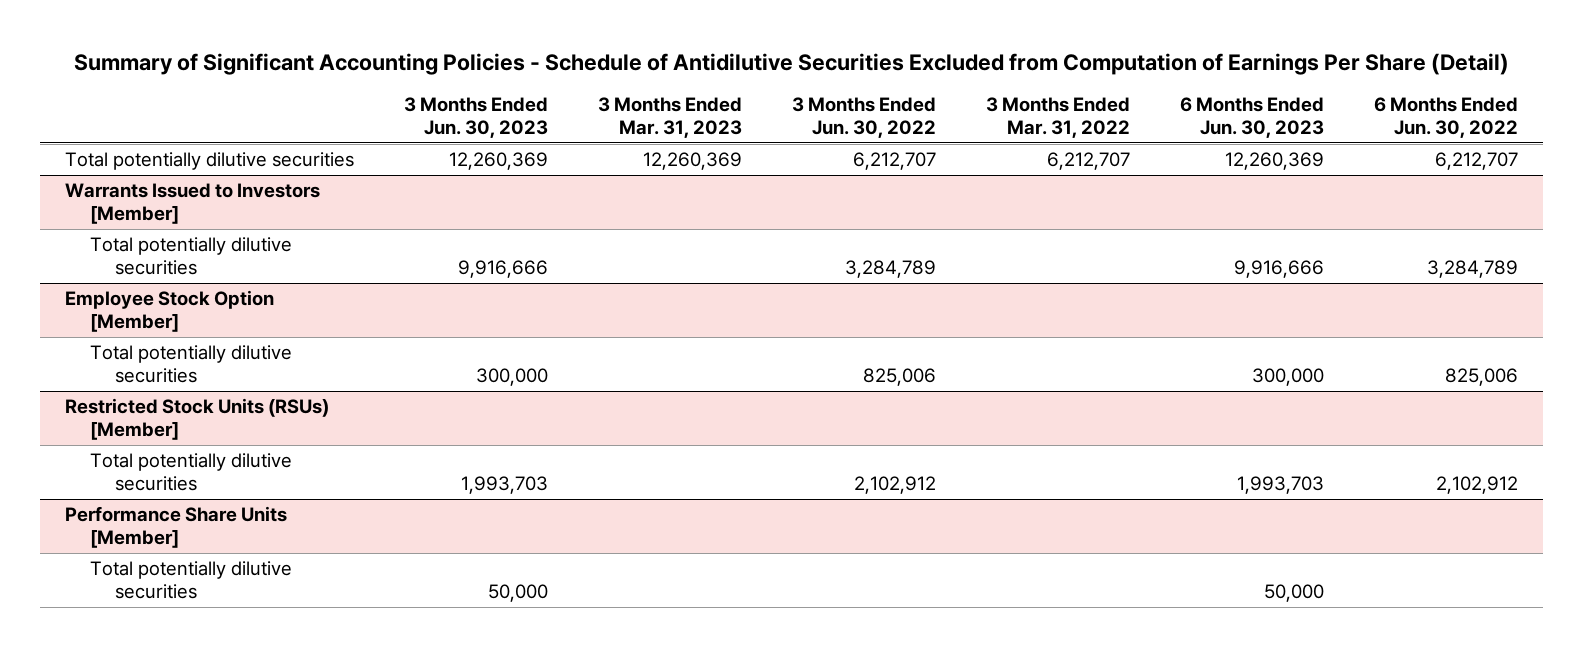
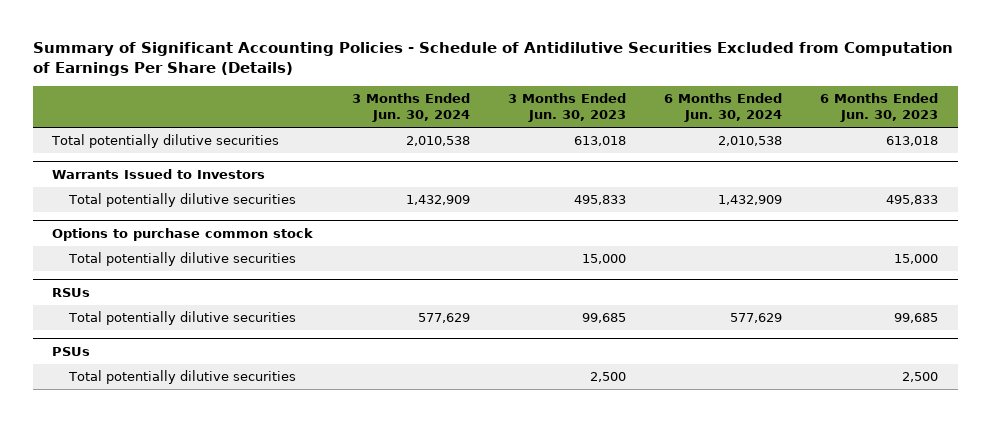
[73,53,1509,76] Summary of Significant Accounting Policies - Schedule of Antidilutive Securities Excluded from Computation of Earnings Per Share (Detail) -> [33,41,954,76] Summary of Significant Accounting Policies - Schedule of Antidilutive Securities Excluded from Computation of Earnings Per Share (Details)
[598,97,743,139] 3 Months Ended Mar. 31, 2023 -> none
[792,97,937,139] 3 Months Ended Jun. 30, 2022 -> none
[985,97,1130,139] 3 Months Ended Mar. 31, 2022 -> none
[1373,97,1518,139] 6 Months Ended Jun. 30, 2022 -> none
none -> [351,92,470,123] 3 Months Ended Jun. 30, 2024
none -> [664,92,783,123] 6 Months Ended Jun. 30, 2024
[449,152,549,171] 12,260,369 -> [573,136,626,147] 613,018
[1224,152,1324,171] 12,260,369 -> [886,136,939,147] 613,018
[65,183,321,224] Warrants Issued to Investors [Member] -> [52,168,266,179] Warrants Issued to Investors
[458,259,549,278] 9,916,666 -> [573,195,626,206] 495,833
[1233,259,1324,278] 9,916,666 -> [886,195,939,206] 495,833
[65,290,275,332] Employee Stock Option [Member] -> [52,227,314,241] Options to purchase common stock
[476,367,549,386] 300,000 -> [581,254,626,265] 15,000
[1251,367,1324,386] 300,000 -> [894,254,939,265] 15,000
[65,398,330,440] Restricted Stock Units (RSUs) [Member] -> [52,287,91,297] RSUs
[461,475,549,494] 1,993,703 -> [581,313,626,324] 99,685
[1236,475,1324,494] 1,993,703 -> [894,313,939,324] 99,685
[65,506,288,548] Performance Share Units [Member] -> [52,346,91,356] PSUs
[488,583,549,602] 50,000 -> [589,372,626,383] 2,500
[1263,583,1324,602] 50,000 -> [902,372,939,383] 2,500

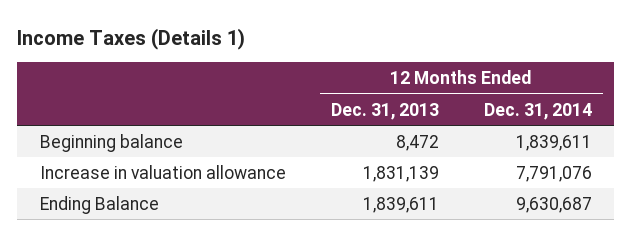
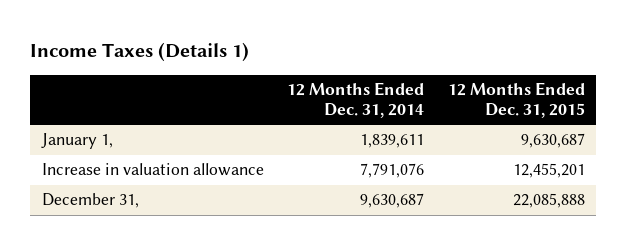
[330,102,439,120] Dec. 31, 2013 -> none
none -> [447,81,585,119] 12 Months Ended Dec. 31, 2015
[39,133,183,152] Beginning balance -> [41,133,114,150] January 1,
[39,195,159,214] Ending Balance -> [42,193,140,209] December 31,

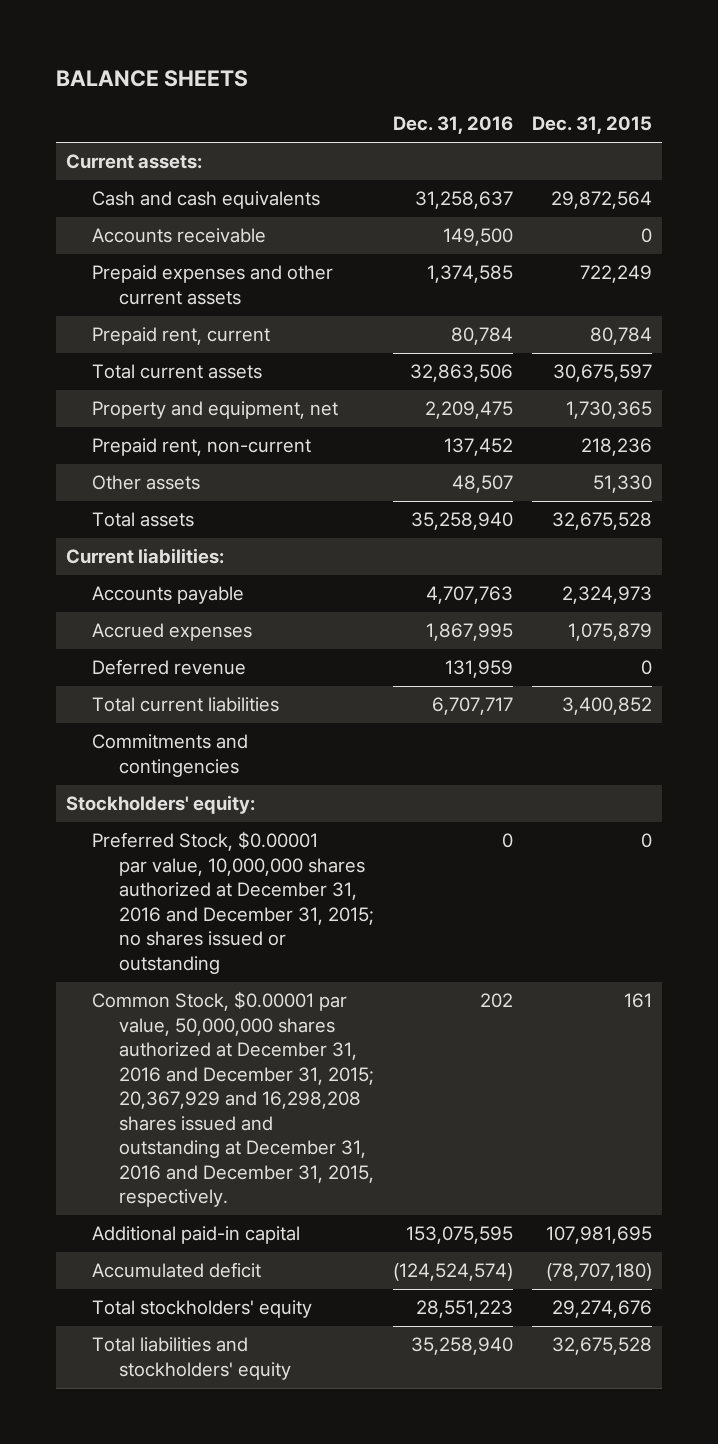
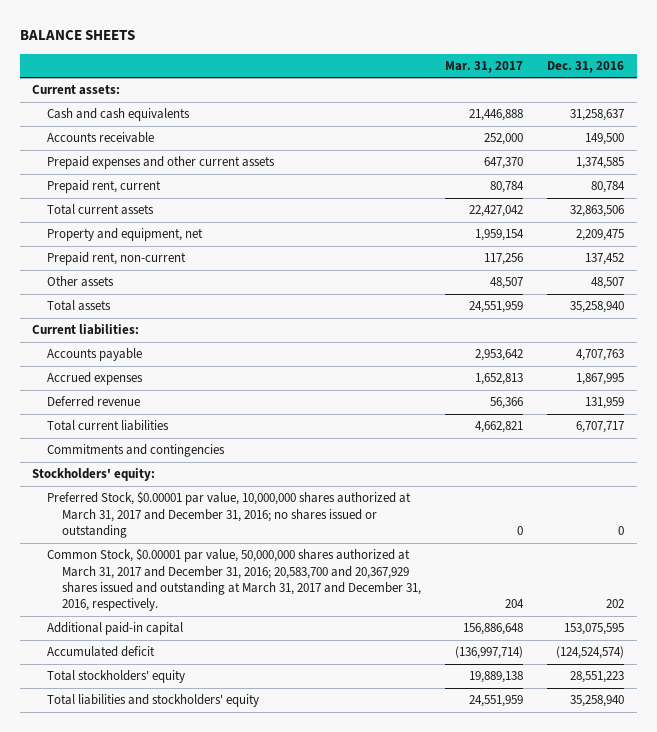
[531,116,652,135] Dec. 31, 2015 -> none
none -> [445,60,524,73] Mar. 31, 2017
[92,831,374,974] Preferred Stock, $0.00001 par value, 10,000,000 shares authorized at December 31, 2016 and December 31, 2015; no shares issued or outstanding -> [46,491,411,539] Preferred Stock, $0.00001 par value, 10,000,000 shares authorized at March 31, 2017 and December 31, 2016; no shares issued or outstanding
[92,991,374,1208] Common Stock, $0.00001 par value, 50,000,000 shares authorized at December 31, 2016 and December 31, 2015; 20,367,929 and 16,298,208 shares issued and outstanding at December 31, 2016 and December 31, 2015, respectively. -> [46,548,421,612] Common Stock, $0.00001 par value, 50,000,000 shares authorized at March 31, 2017 and December 31, 2016; 20,583,700 and 20,367,929 shares issued and outstanding at March 31, 2017 and December 31, 2016, respectively.

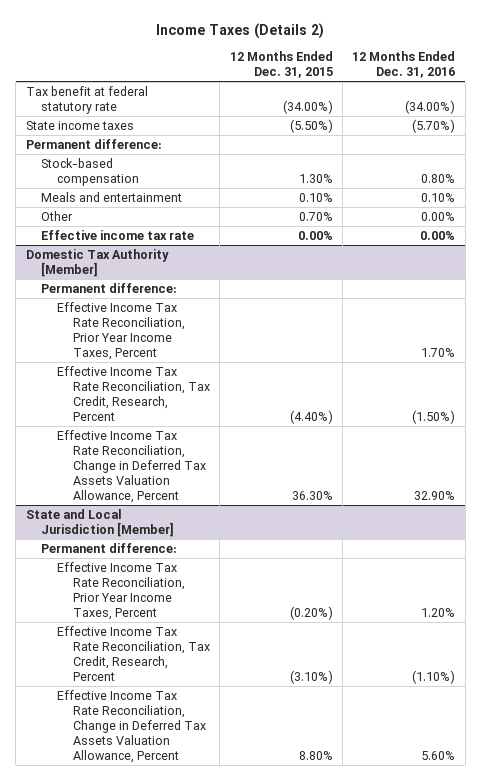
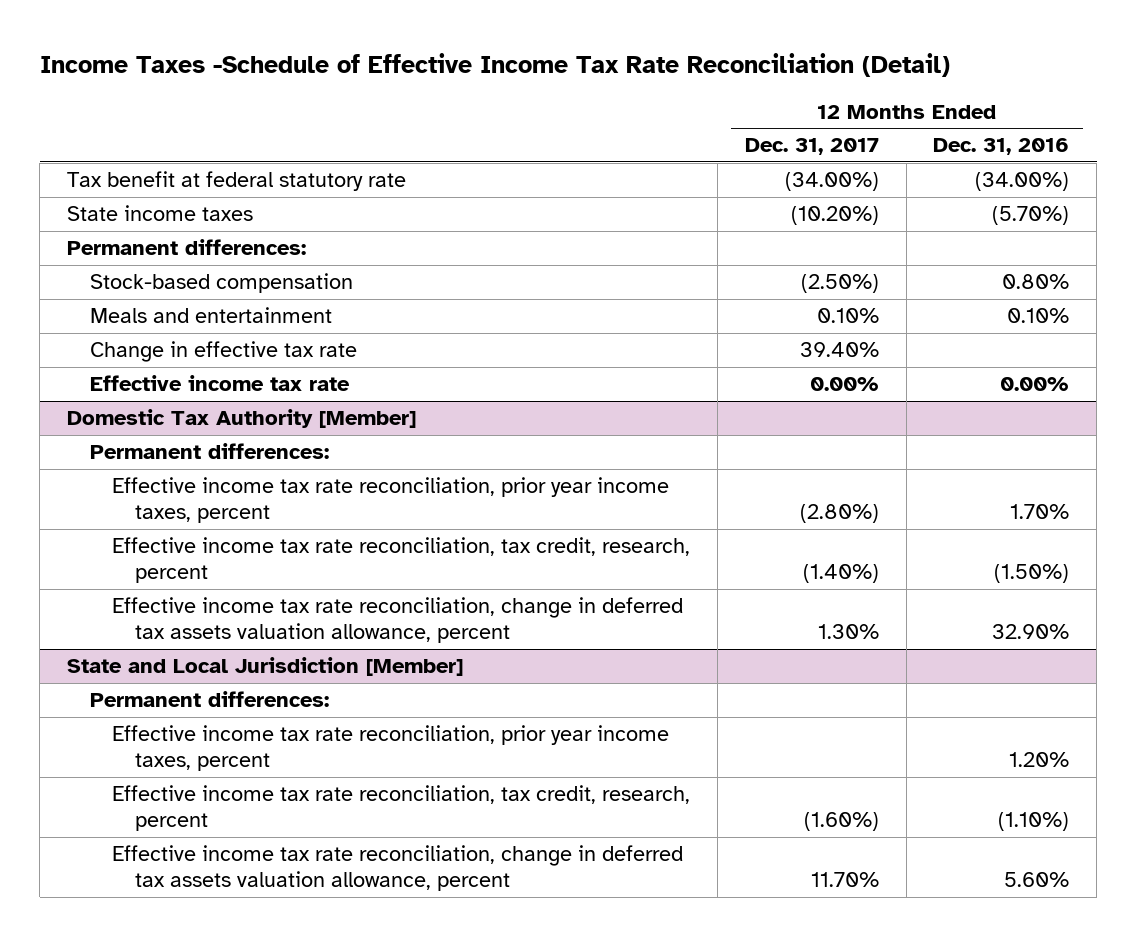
[156,22,325,39] Income Taxes (Details 2) -> [39,52,950,77] Income Taxes -Schedule of Effective Income Tax Rate Reconciliation (Detail)
[229,50,333,79] 12 Months Ended Dec. 31, 2015 -> none
none -> [744,138,879,156] Dec. 31, 2017
[25,138,162,149] Permanent difference: -> [67,239,307,256] Permanent differences:
[41,210,74,221] Other -> none
none -> [89,341,357,363] Change in effective tax rate
[41,282,178,293] Permanent difference: -> [89,443,329,460] Permanent differences:
[57,301,185,361] Effective Income Tax Rate Reconciliation, Prior Year Income Taxes, Percent -> [112,477,670,524] Effective income tax rate reconciliation, prior year income taxes, percent
[57,365,210,422] Effective Income Tax Rate Reconciliation, Tax Credit, Research, Percent -> [112,537,691,584] Effective income tax rate reconciliation, tax credit, research, percent
[57,429,206,504] Effective Income Tax Rate Reconciliation, Change in Deferred Tax Assets Valuation Allowance, Percent -> [112,597,684,644] Effective income tax rate reconciliation, change in deferred tax assets valuation allowance, percent
[41,542,178,553] Permanent difference: -> [89,691,329,708] Permanent differences:
[57,561,185,621] Effective Income Tax Rate Reconciliation, Prior Year Income Taxes, Percent -> [112,725,670,772] Effective income tax rate reconciliation, prior year income taxes, percent
[57,625,210,682] Effective Income Tax Rate Reconciliation, Tax Credit, Research, Percent -> [112,785,691,832] Effective income tax rate reconciliation, tax credit, research, percent
[57,689,206,764] Effective Income Tax Rate Reconciliation, Change in Deferred Tax Assets Valuation Allowance, Percent -> [112,845,684,892] Effective income tax rate reconciliation, change in deferred tax assets valuation allowance, percent

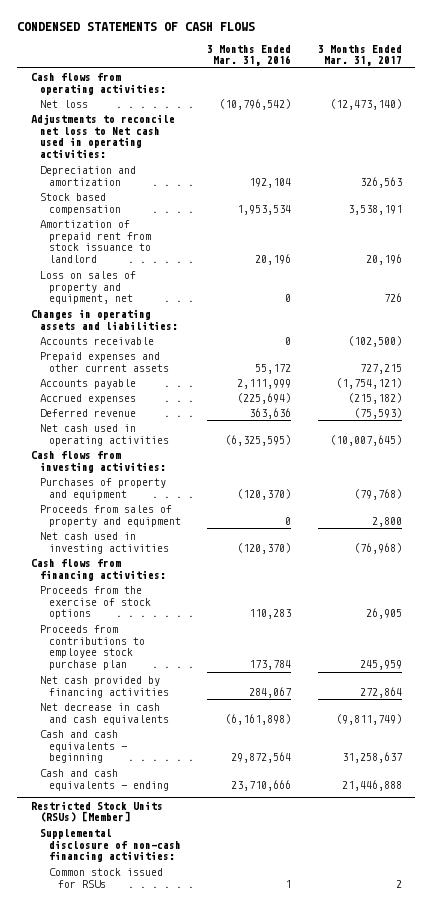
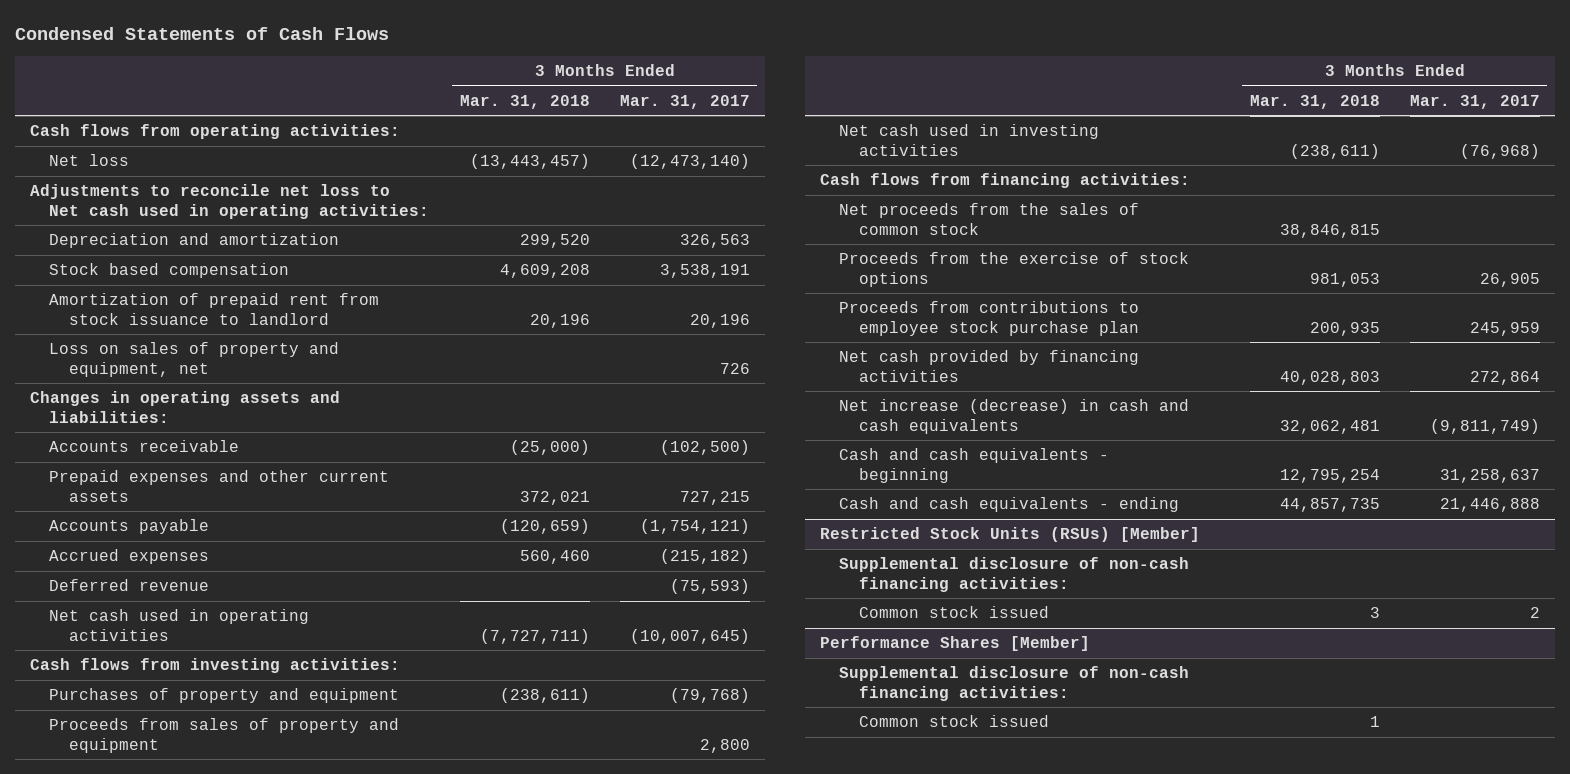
[17,22,256,32] CONDENSED STATEMENTS OF CASH FLOWS -> [15,27,390,41] Condensed Statements of Cash Flows
[207,44,292,67] 3 Months Ended Mar. 31, 2016 -> none
none -> [459,94,590,109] Mar. 31, 2018
none -> [839,203,1140,235] Net proceeds from the sales of common stock
[39,702,169,725] Net decrease in cash and cash equivalents -> [839,399,1190,434] Net increase (decrease) in cash and cash equivalents
[48,867,163,888] Common stock issued for RSUs -> [858,606,1049,619] Common stock issued
none -> [820,636,1091,652] Performance Shares [Member]
none -> [839,666,1190,701] Supplemental disclosure of non-cash financing activities:
none -> [858,715,1049,728] Common stock issued

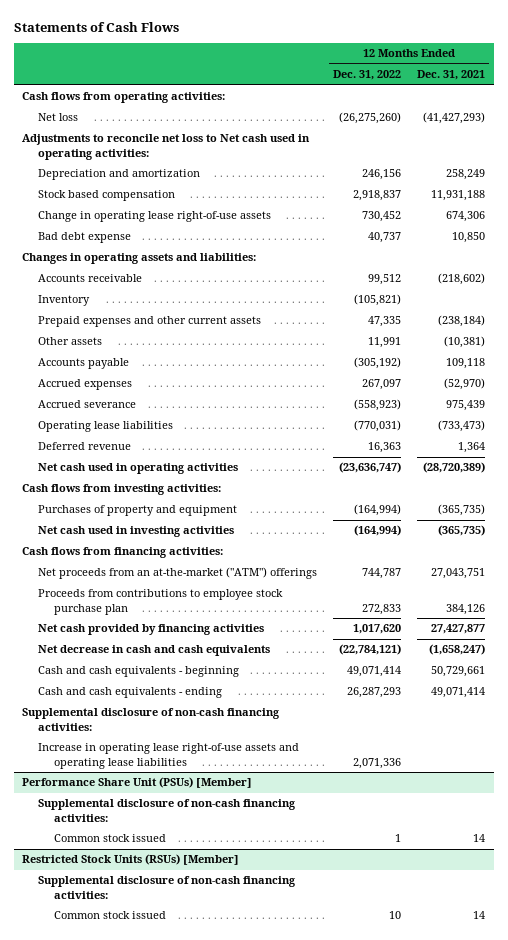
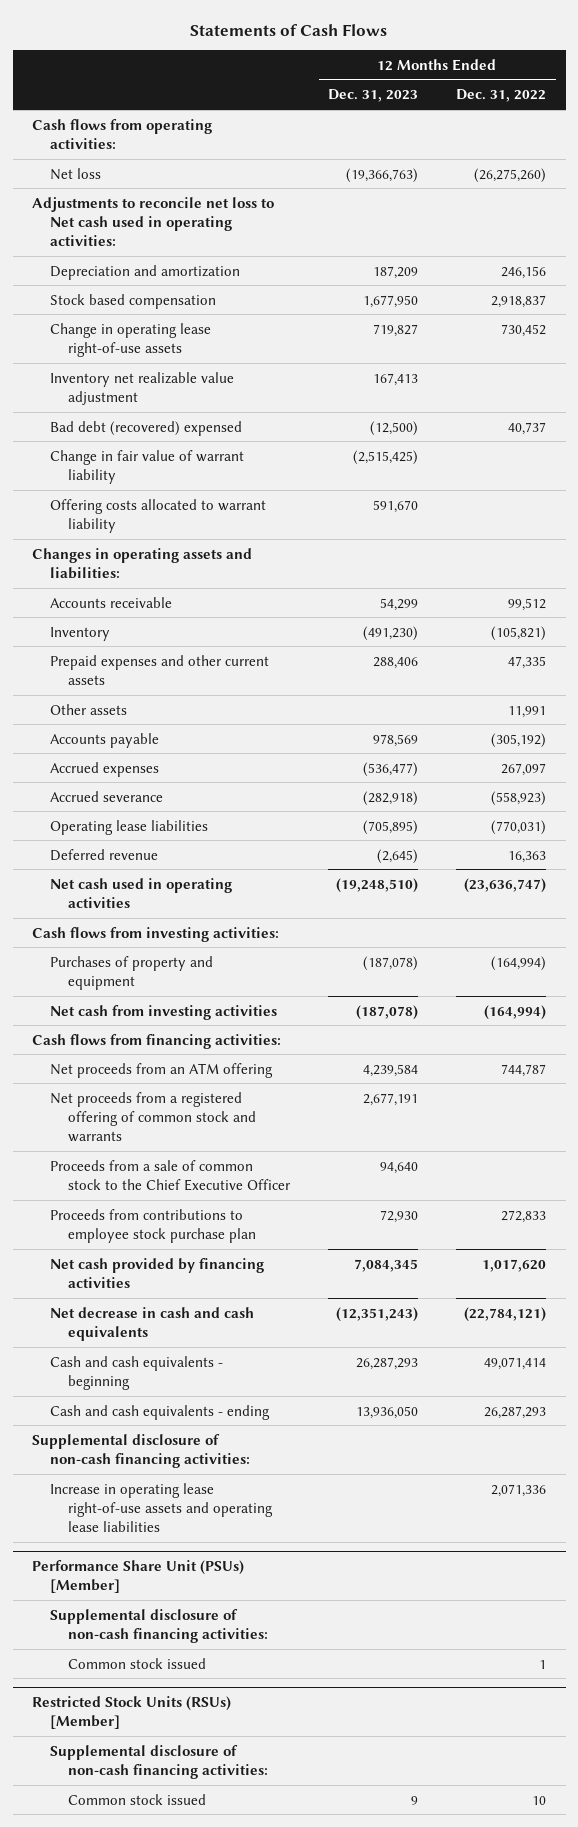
[417,70,486,81] Dec. 31, 2021 -> none
none -> [328,89,419,103] Dec. 31, 2023
none -> [49,371,234,405] Inventory net realizable value adjustment
[38,232,132,244] Bad debt expense -> [49,420,242,436] Bad debt (recovered) expensed
none -> [49,449,244,484] Change in fair value of warrant liability
none -> [49,498,266,533] Offering costs allocated to warrant liability
[38,526,235,538] Net cash used in investing activities -> [49,1004,277,1020] Net cash from investing activities
[38,567,318,580] Net proceeds from an at-the-market ("ATM") offerings -> [49,1062,273,1078] Net proceeds from an ATM offering
none -> [49,1091,257,1142] Net proceeds from a registered offering of common stock and warrants
none -> [49,1159,292,1191] Proceeds from a sale of common stock to the Chief Executive Officer

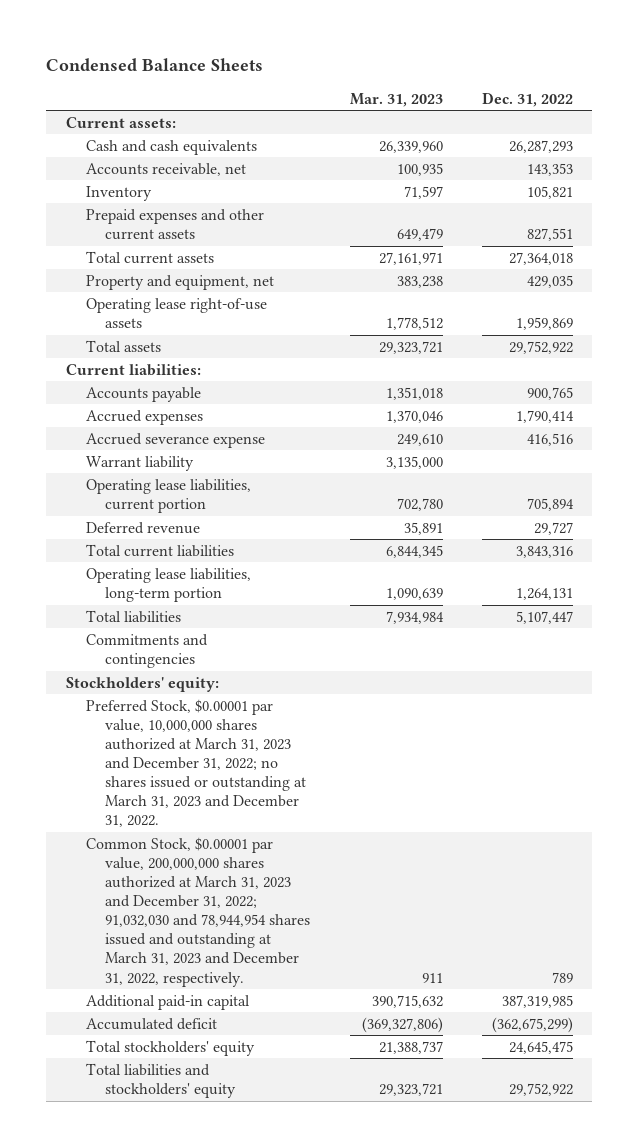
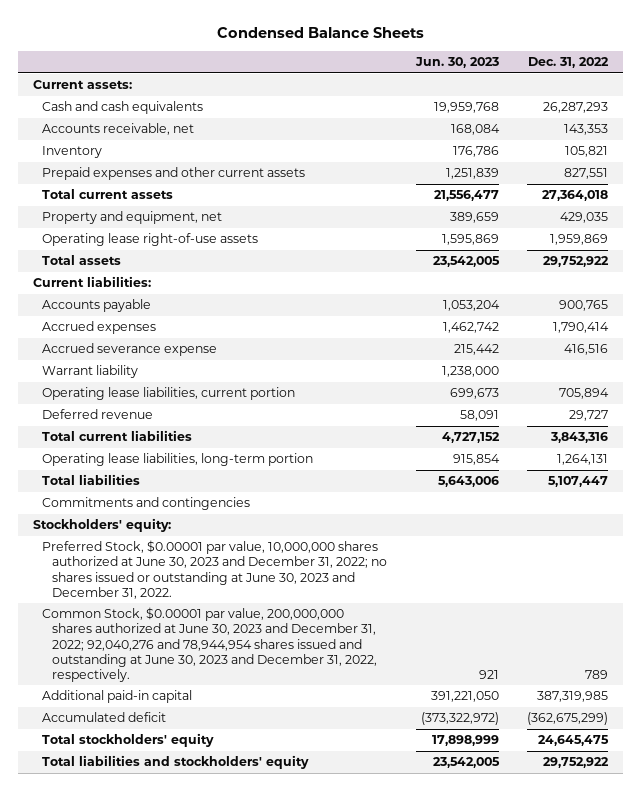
[349,92,443,107] Mar. 31, 2023 -> none
none -> [414,57,499,69] Jun. 30, 2023
[85,698,307,828] Preferred Stock, $0.00001 par value, 10,000,000 shares authorized at March 31, 2023 and December 31, 2022; no shares issued or outstanding at March 31, 2023 and December 31, 2022. -> [42,540,388,599] Preferred Stock, $0.00001 par value, 10,000,000 shares authorized at June 30, 2023 and December 31, 2022; no shares issued or outstanding at June 30, 2023 and December 31, 2022.
[85,836,311,987] Common Stock, $0.00001 par value, 200,000,000 shares authorized at March 31, 2023 and December 31, 2022; 91,032,030 and 78,944,954 shares issued and outstanding at March 31, 2023 and December 31, 2022, respectively. -> [42,607,378,682] Common Stock, $0.00001 par value, 200,000,000 shares authorized at June 30, 2023 and December 31, 2022; 92,040,276 and 78,944,954 shares issued and outstanding at June 30, 2023 and December 31, 2022, respectively.

